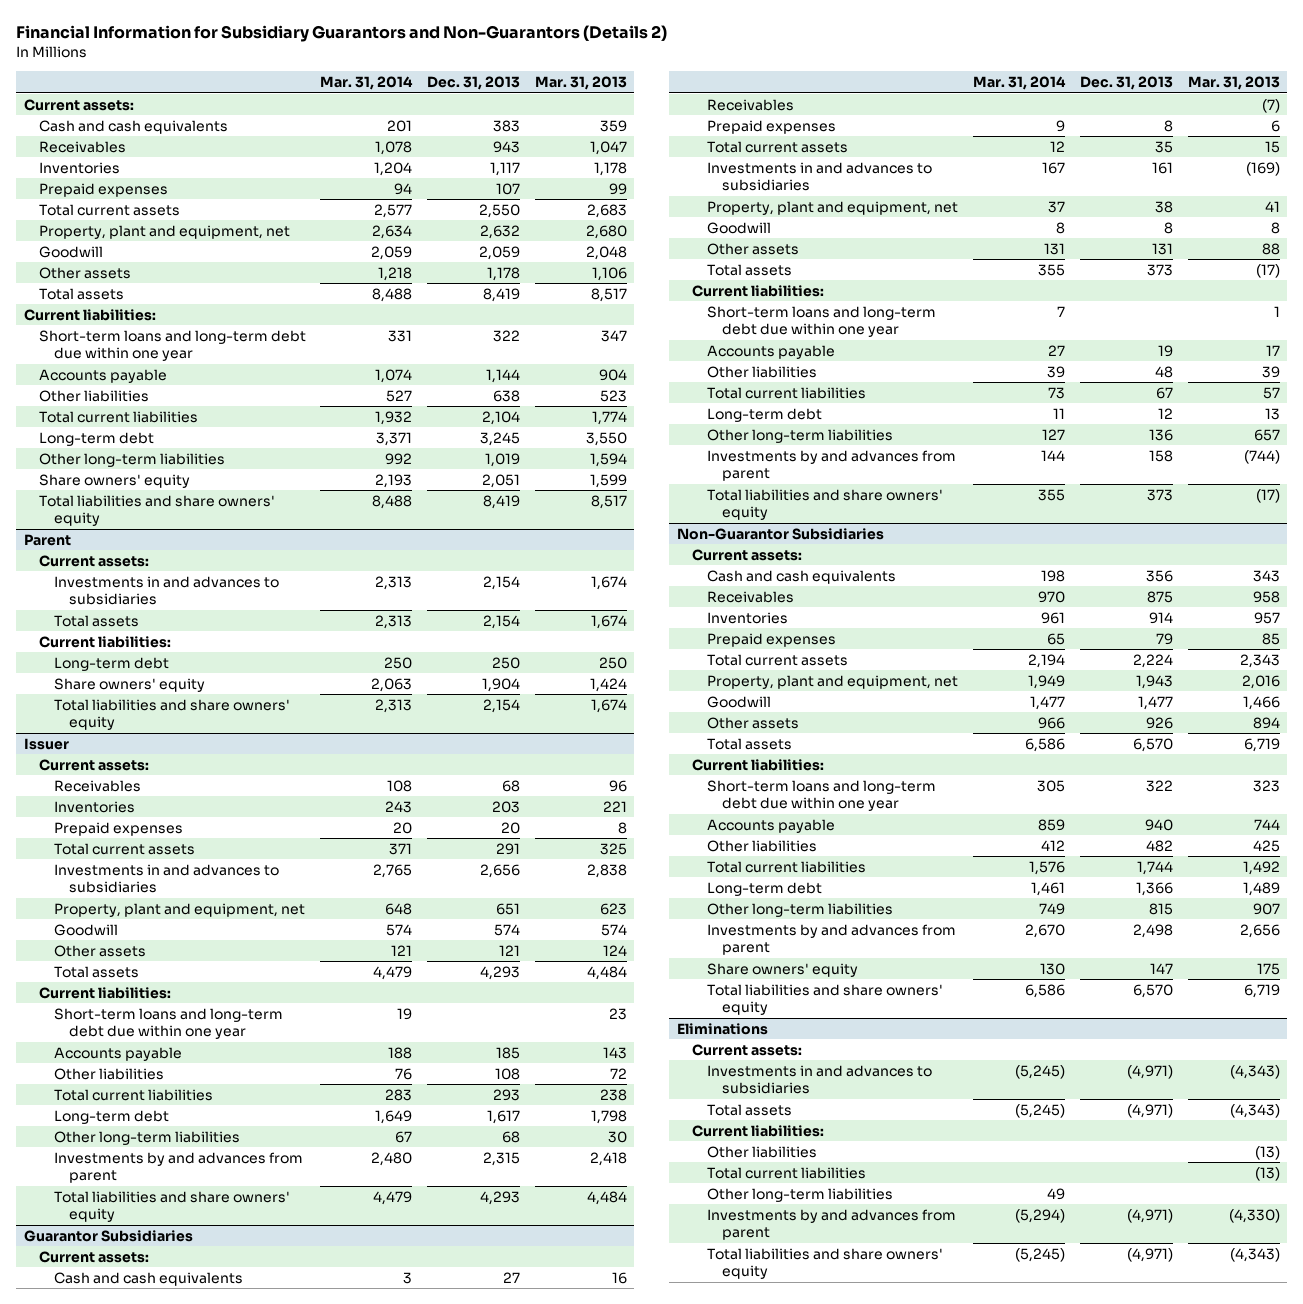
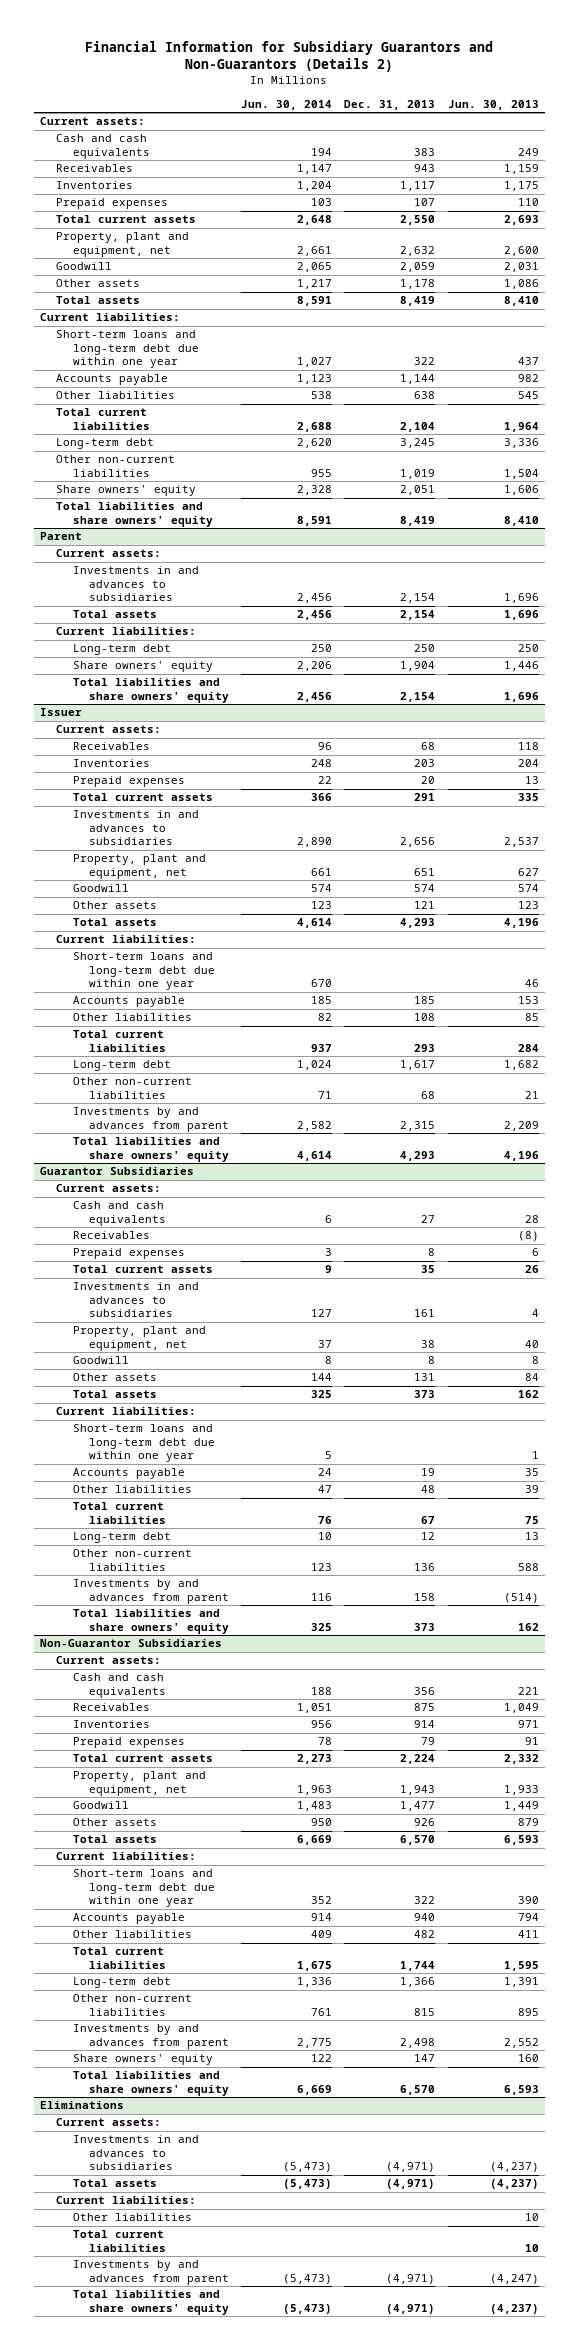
[320,76,414,91] Mar. 31, 2014 -> none
[534,76,627,91] Mar. 31, 2013 -> none
none -> [240,99,332,110] Jun. 30, 2014
none -> [447,99,539,110] Jun. 30, 2013
[38,452,225,467] Other long-term liabilities -> [56,455,176,477] Other non-current liabilities
[53,1130,240,1145] Other long-term liabilities -> [72,1077,192,1099] Other non-current liabilities
[706,428,893,443] Other long-term liabilities -> [72,1549,192,1571] Other non-current liabilities
[706,902,893,917] Other long-term liabilities -> [72,1994,192,2016] Other non-current liabilities
[706,1187,893,1202] Other long-term liabilities -> none

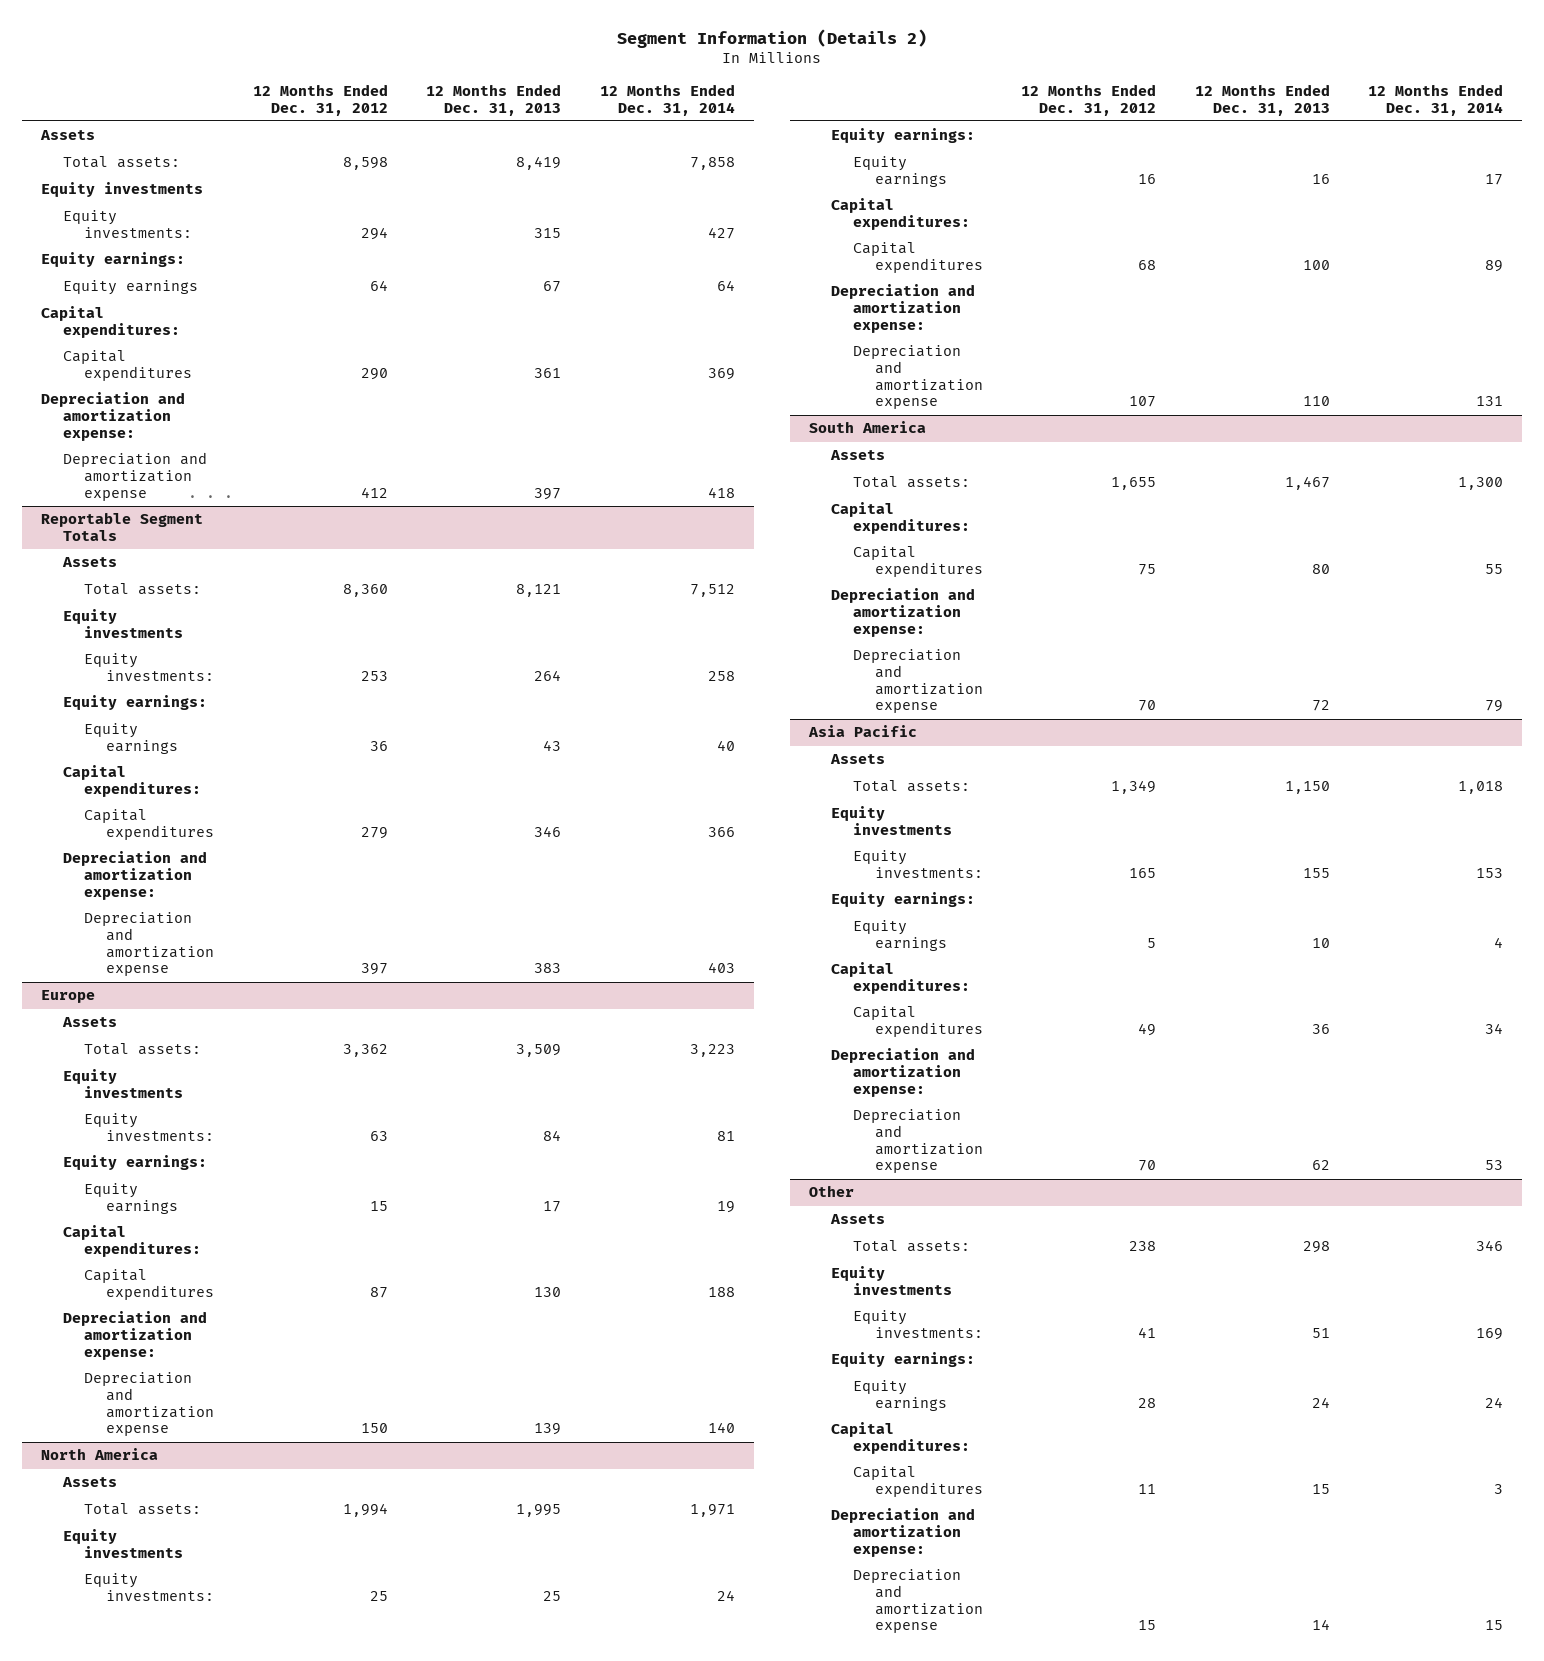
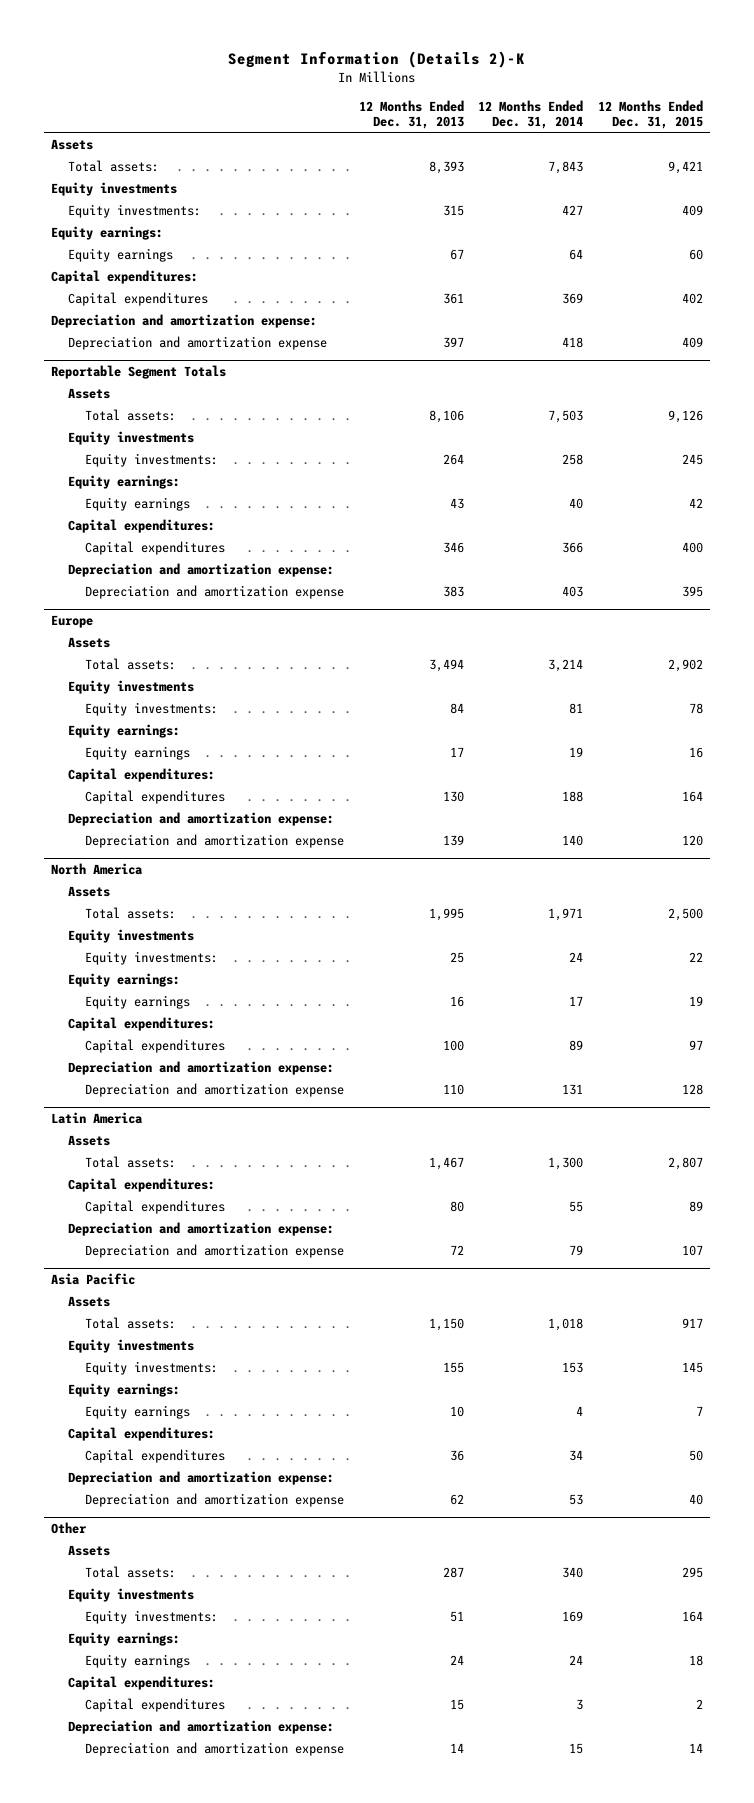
[616,28,927,48] Segment Information (Details 2) -> [227,51,525,69] Segment Information (Details 2)-K
[252,83,388,116] 12 Months Ended Dec. 31, 2012 -> none
none -> [597,99,703,129] 12 Months Ended Dec. 31, 2015
[516,156,562,171] 8,419 -> [428,160,464,174] 8,393
[689,157,735,171] 7,858 -> [548,160,584,174] 7,843
[516,584,562,598] 8,121 -> [428,409,464,423] 8,106
[689,584,735,598] 7,512 -> [548,409,584,423] 7,503
[516,1044,562,1058] 3,509 -> [428,658,464,672] 3,494
[689,1044,735,1058] 3,223 -> [548,658,584,672] 3,214
[809,421,927,434] South America -> none
none -> [51,1112,144,1125] Latin America
[1302,1241,1330,1254] 298 -> [442,1566,464,1578] 287
[1476,1240,1504,1252] 346 -> [562,1566,584,1578] 340

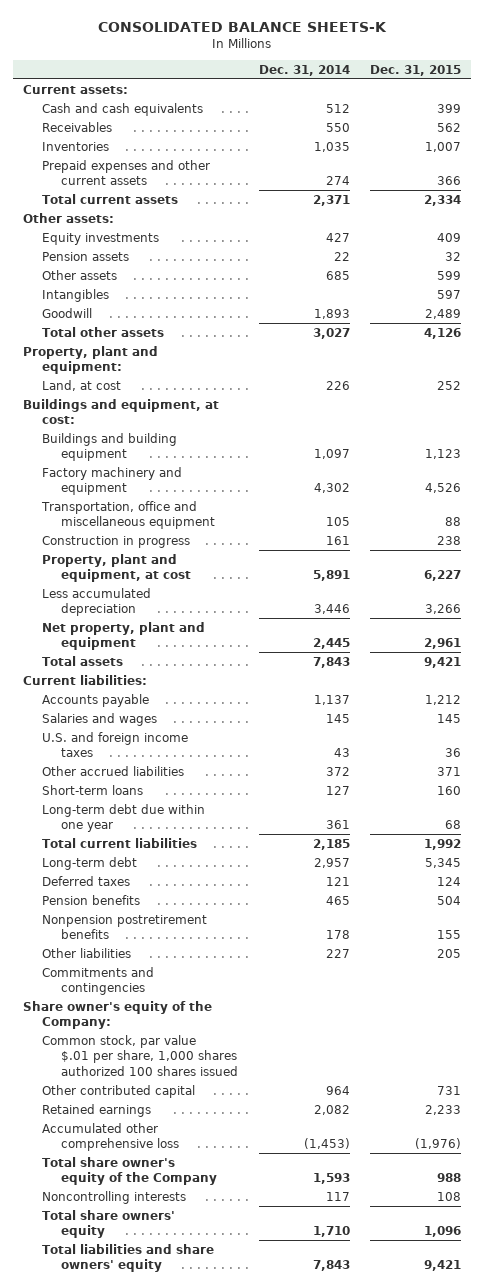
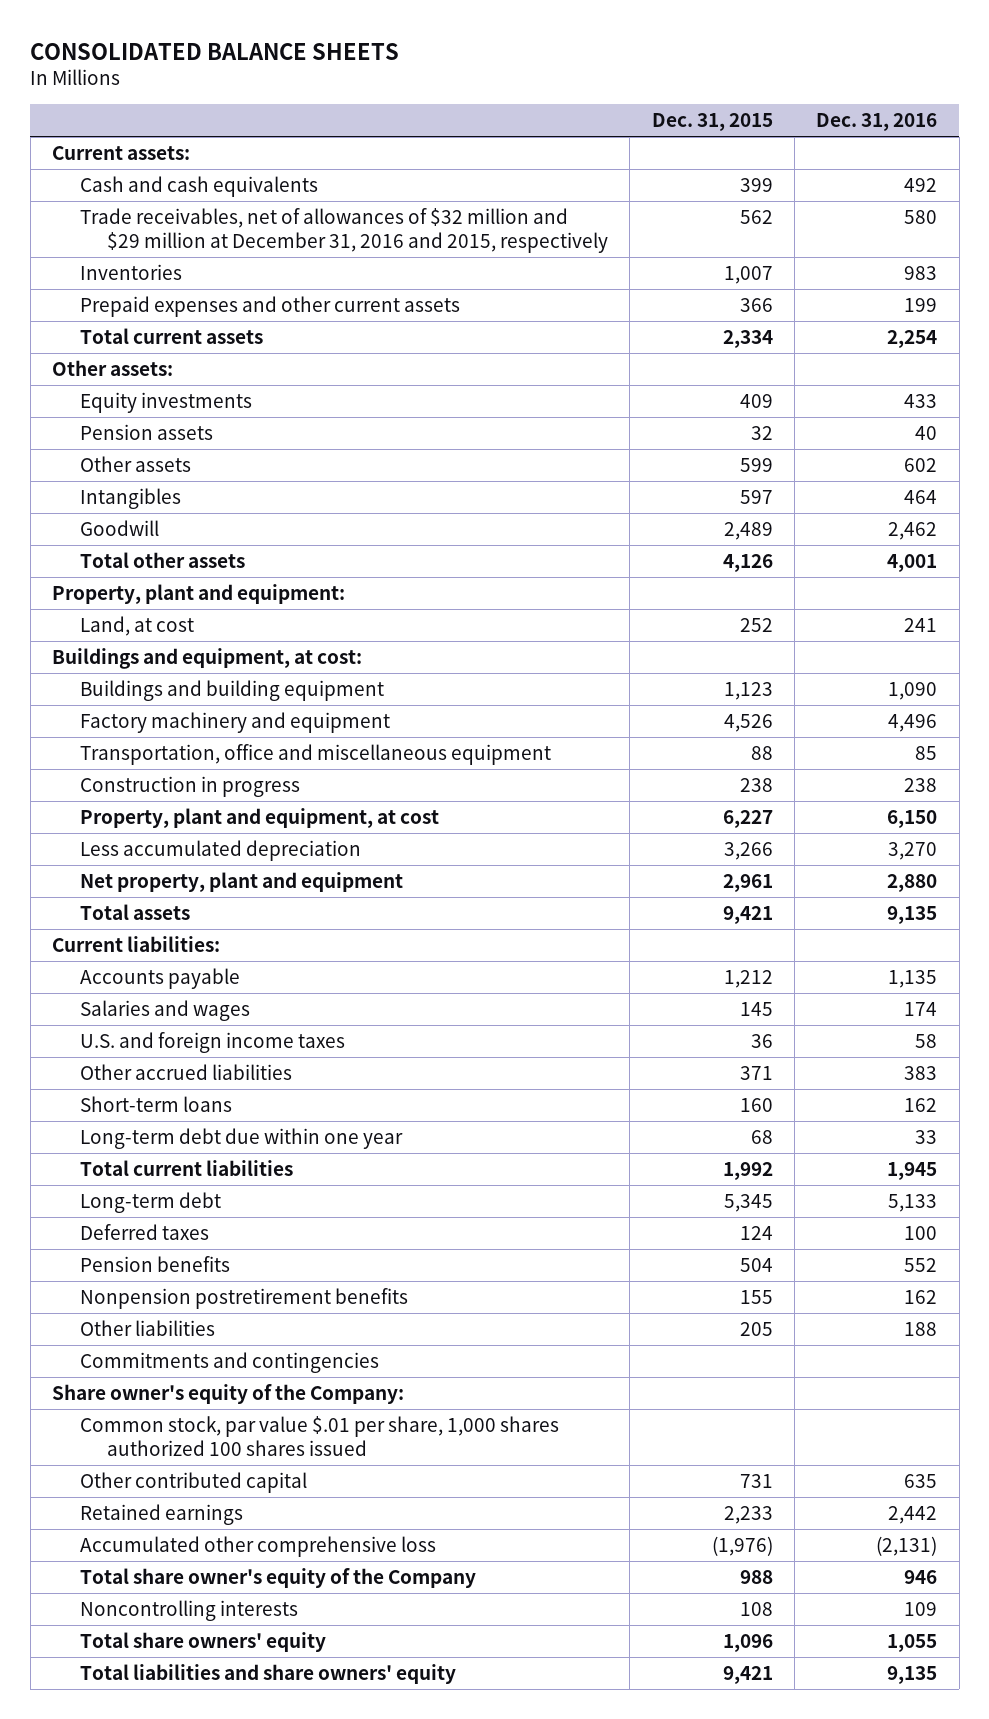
[98,21,388,32] CONSOLIDATED BALANCE SHEETS-K -> [30,42,400,60] CONSOLIDATED BALANCE SHEETS
[258,64,350,76] Dec. 31, 2014 -> none
none -> [816,113,938,132] Dec. 31, 2016
[42,121,113,132] Receivables -> [79,208,608,253] Trade receivables, net of allowances of $32 million and $29 million at December 31, 2016 and 2015, respectively

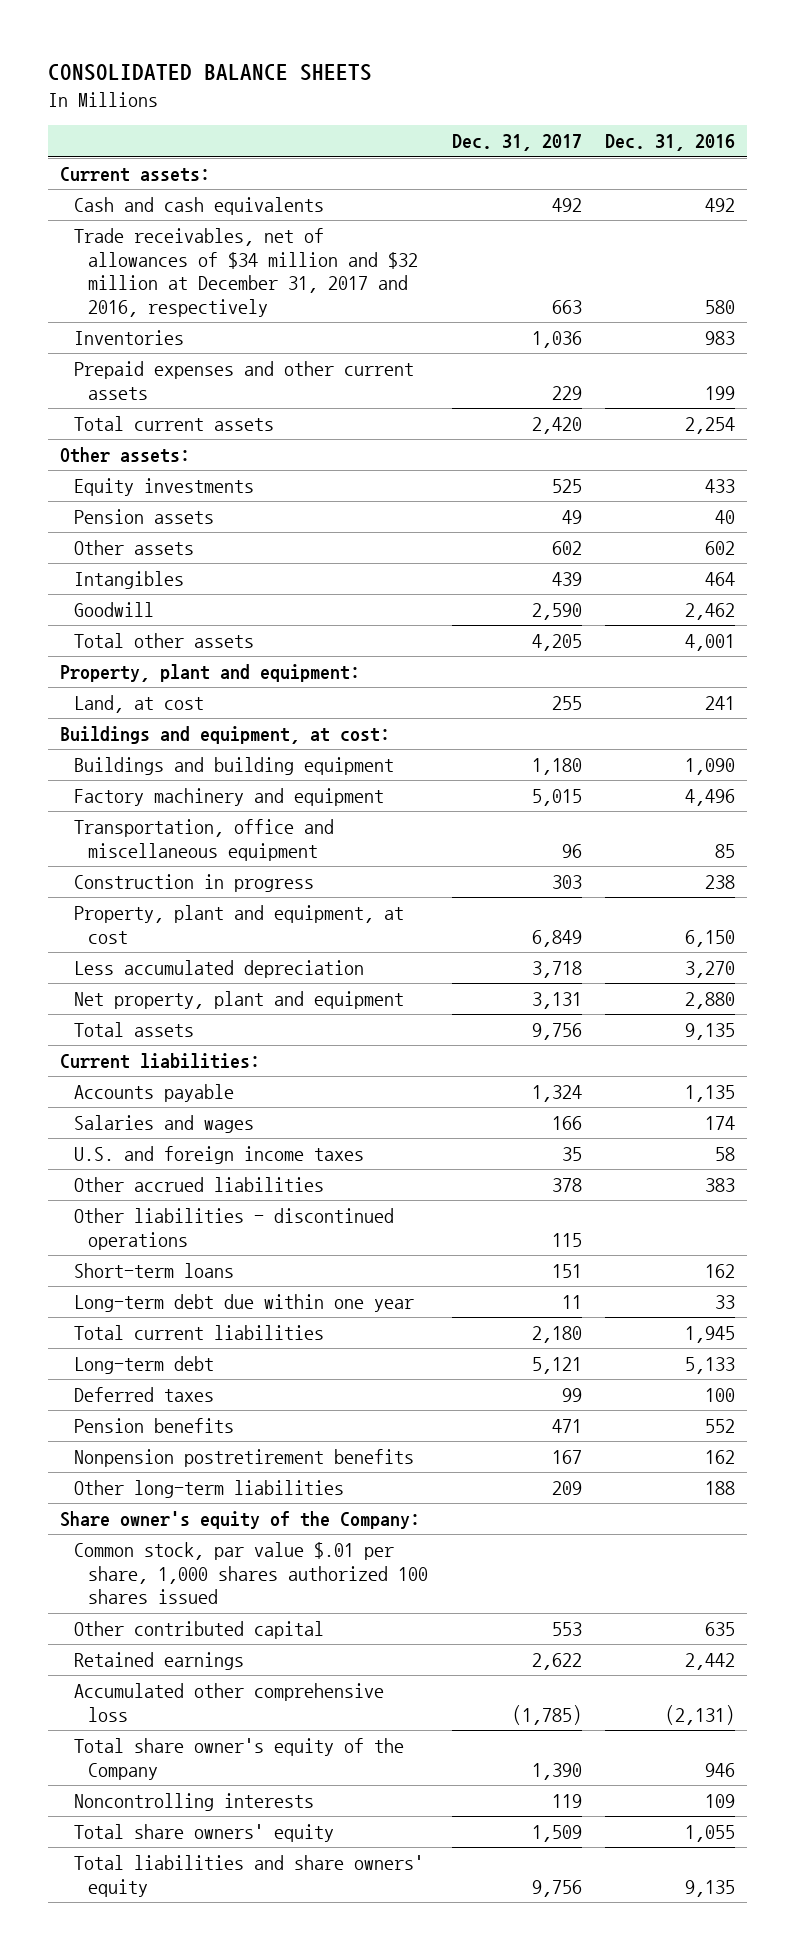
[651,113,773,132] Dec. 31, 2015 -> none
none -> [451,134,582,152] Dec. 31, 2017
[79,208,608,253] Trade receivables, net of allowances of $32 million and $29 million at December 31, 2016 and 2015, respectively -> [74,227,419,317] Trade receivables, net of allowances of $34 million and $32 million at December 31, 2017 and 2016, respectively
none -> [74,1207,395,1250] Other liabilities - discontinued operations
[79,1352,379,1374] Commitments and contingencies -> none
[79,1320,215,1337] Other liabilities -> [74,1479,345,1498] Other long-term liabilities

